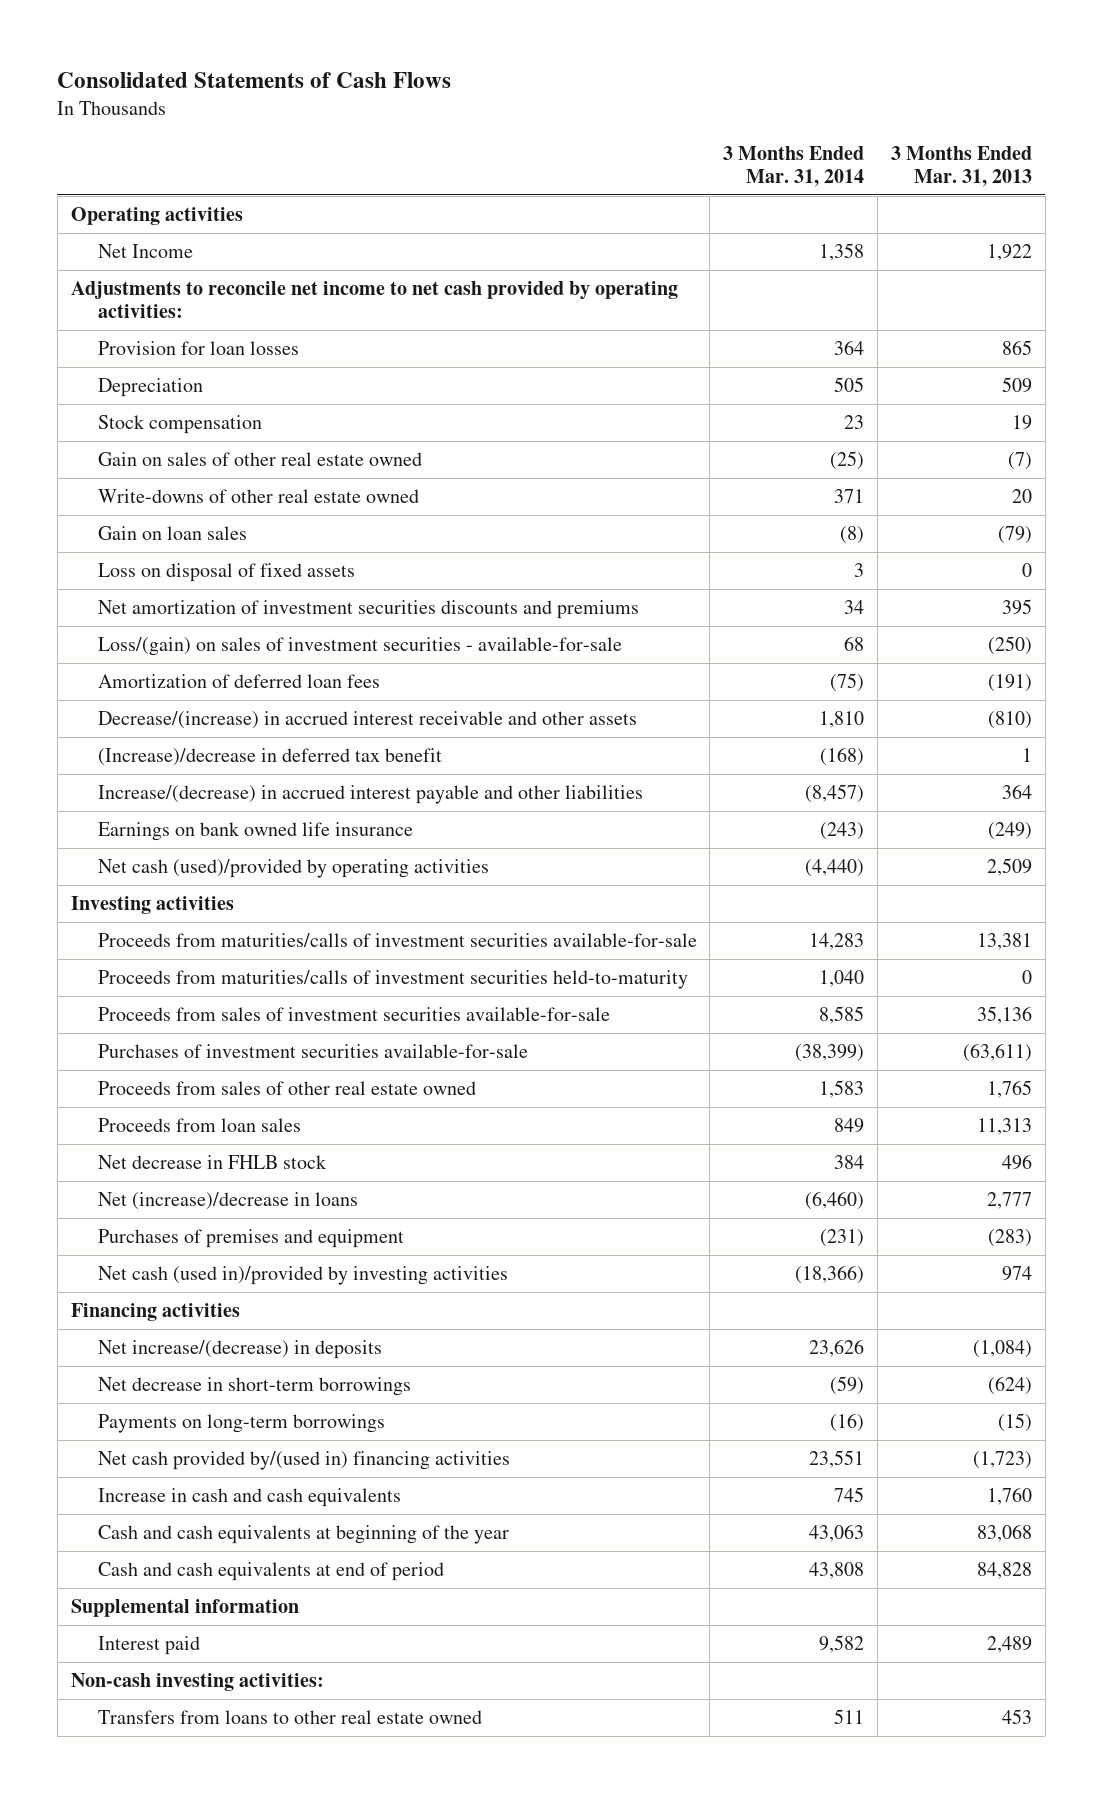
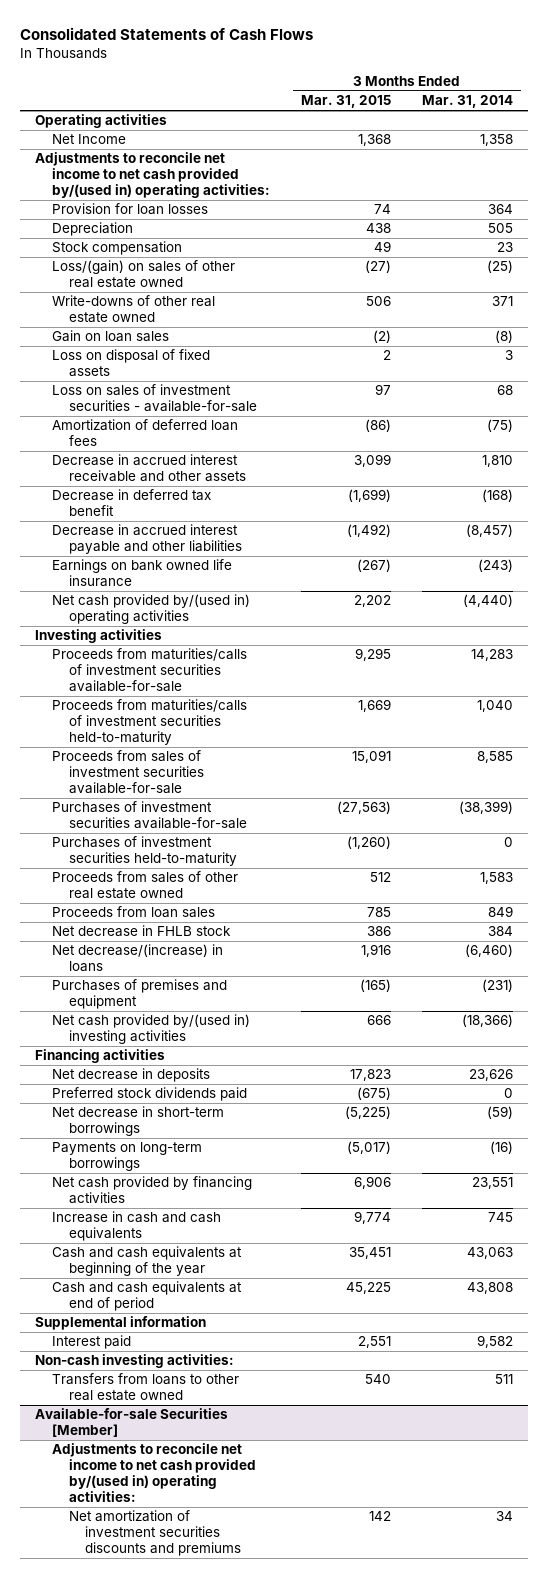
[890,146,1032,188] 3 Months Ended Mar. 31, 2013 -> none
none -> [300,95,391,109] Mar. 31, 2015
[70,280,678,318] Adjustments to reconcile net income to net cash provided by operating activities: -> [35,152,270,199] Adjustments to reconcile net income to net cash provided by/(used in) operating activities:
[97,451,422,466] Gain on sales of other real estate owned -> [51,260,235,289] Loss/(gain) on sales of other real estate owned
[97,599,639,619] Net amortization of investment securities discounts and premiums -> none
[97,636,622,656] Loss/(gain) on sales of investment securities - available-for-sale -> [51,384,257,413] Loss on sales of investment securities - available-for-sale
[97,710,637,729] Decrease/(increase) in accrued interest receivable and other assets -> [51,454,246,483] Decrease in accrued interest receivable and other assets
[97,747,442,766] (Increase)/decrease in deferred tax benefit -> [51,489,211,517] Decrease in deferred tax benefit
[97,784,643,804] Increase/(decrease) in accrued interest payable and other liabilities -> [51,524,242,555] Decrease in accrued interest payable and other liabilities
[97,858,489,878] Net cash (used)/provided by operating activities -> [51,594,250,625] Net cash provided by/(used in) operating activities
none -> [51,836,237,867] Purchases of investment securities held-to-maturity
[97,1191,358,1210] Net (increase)/decrease in loans -> [51,944,223,973] Net decrease/(increase) in loans
[97,1265,508,1285] Net cash (used in)/provided by investing activities -> [51,1014,250,1045] Net cash provided by/(used in) investing activities
[97,1339,382,1359] Net increase/(decrease) in deposits -> [51,1068,210,1083] Net decrease in deposits
none -> [51,1087,247,1102] Preferred stock dividends paid
[97,1450,510,1470] Net cash provided by/(used in) financing activities -> [51,1176,252,1205] Net cash provided by financing activities
none -> [35,1408,229,1438] Available-for-sale Securities [Member]
none -> [51,1443,256,1503] Adjustments to reconcile net income to net cash provided by/(used in) operating activities:
none -> [68,1510,242,1557] Net amortization of investment securities discounts and premiums

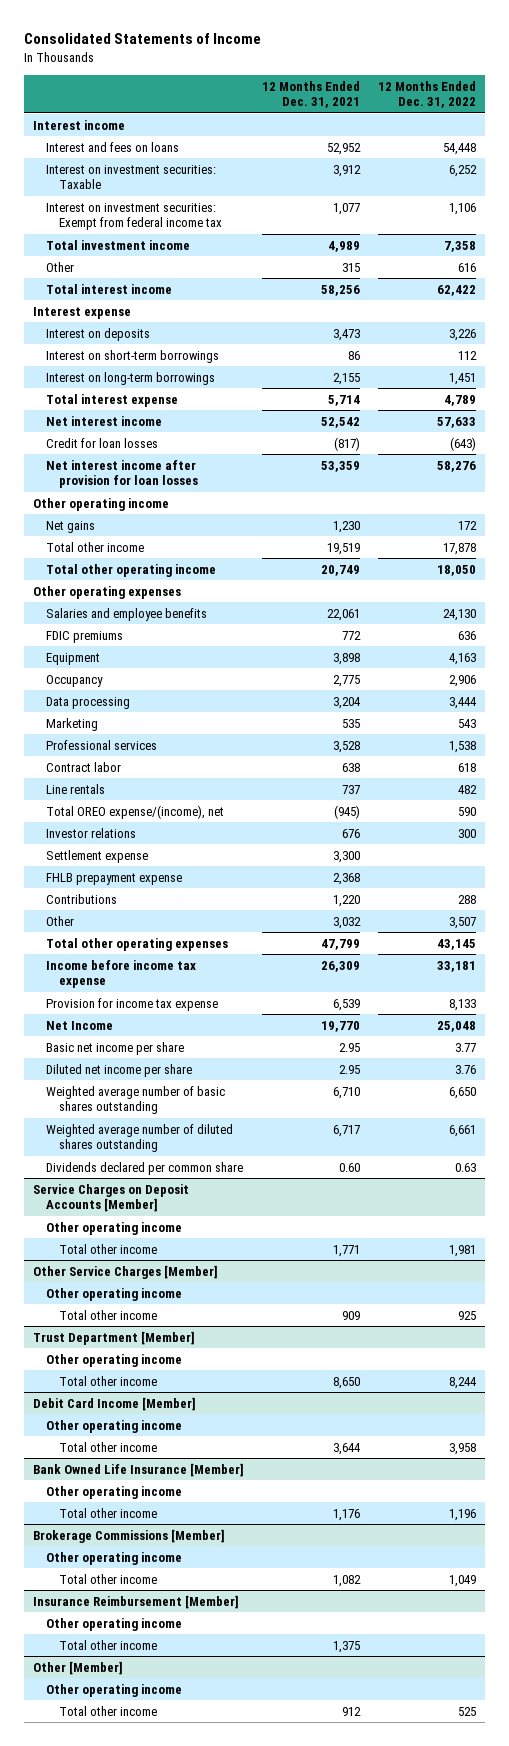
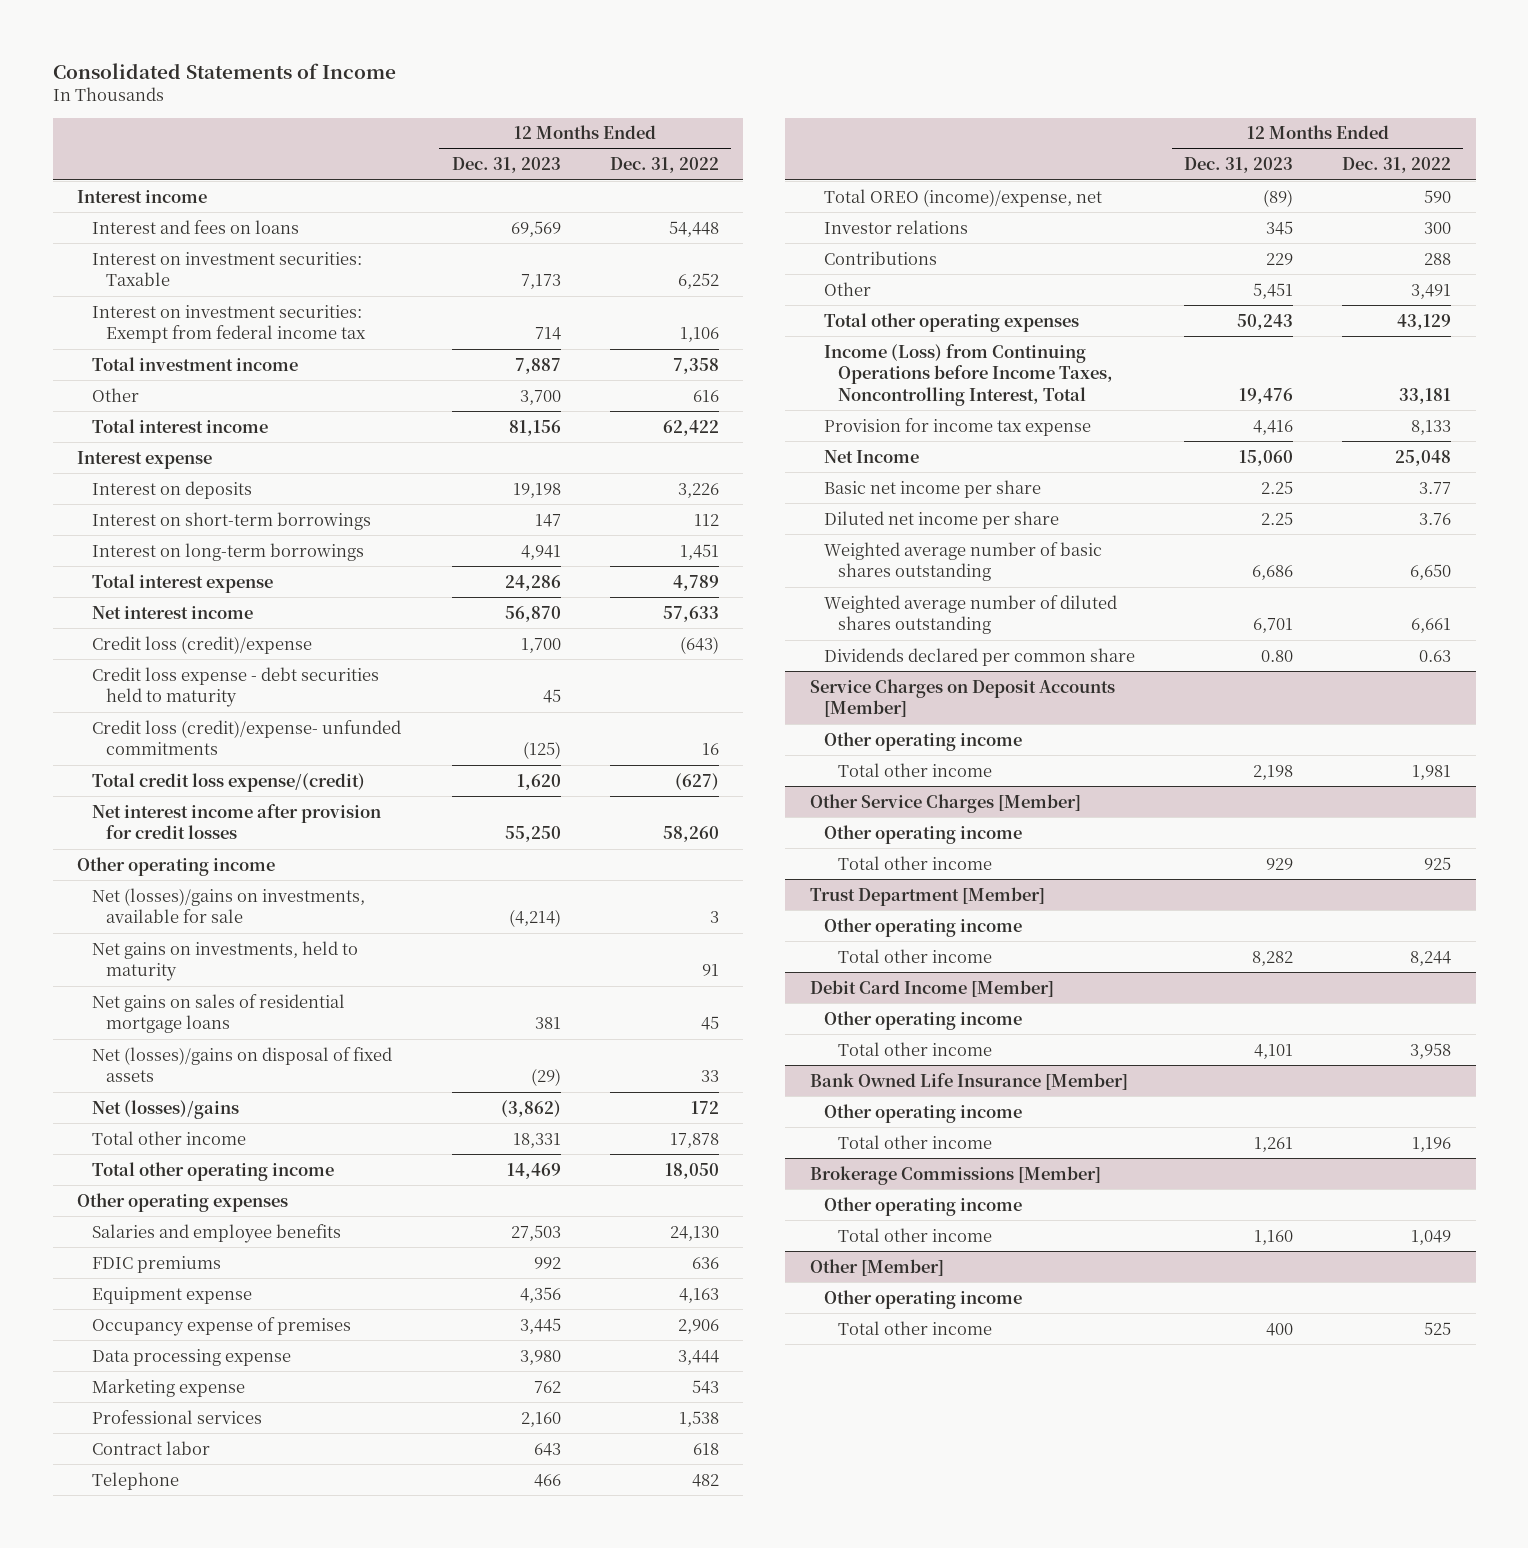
[262,80,361,109] 12 Months Ended Dec. 31, 2021 -> none
none -> [451,157,561,174] Dec. 31, 2023
[45,437,158,448] Credit for loan losses -> [91,635,312,654] Credit loss (credit)/expense
none -> [91,666,379,708] Credit loss expense - debt securities held to maturity
none -> [91,719,401,756] Credit loss (credit)/expense- unfunded commitments
none -> [91,772,365,792] Total credit loss expense/(credit)
[45,459,198,489] Net interest income after provision for loan losses -> [91,803,381,840] Net interest income after provision for credit losses
[437,460,477,472] 58,276 -> [662,826,719,843] 58,260
none -> [91,887,365,924] Net (losses)/gains on investments, available for sale
none -> [91,940,358,982] Net gains on investments, held to maturity
none -> [91,993,345,1034] Net gains on sales of residential mortgage loans
none -> [91,1046,392,1083] Net (losses)/gains on disposal of fixed assets
[45,520,95,533] Net gains -> [91,1099,239,1119] Net (losses)/gains
[45,652,100,665] Equipment -> [91,1286,252,1304] Equipment expense
[45,674,103,687] Occupancy -> [91,1316,351,1336] Occupancy expense of premises
[45,696,130,709] Data processing -> [91,1348,291,1366] Data processing expense
[45,717,98,731] Marketing -> [91,1378,245,1397] Marketing expense
[45,783,105,794] Line rentals -> [91,1471,179,1490] Telephone
[45,804,224,819] Total OREO expense/(income), net -> [824,188,1103,207] Total OREO (income)/expense, net
[45,849,148,863] Settlement expense -> none
[45,872,182,885] FHLB prepayment expense -> none
[449,916,477,929] 3,507 -> [1411,283,1452,299] 3,491
[437,938,477,950] 43,145 -> [1397,313,1452,330] 43,129
[45,959,196,989] Income before income tax expense -> [824,343,1114,406] Income (Loss) from Continuing Operations before Income Taxes, Noncontrolling Interest, Total
[32,1594,239,1609] Insurance Reimbursement [Member] -> none
[45,1617,182,1631] Other operating income -> none
[58,1639,157,1650] Total other income -> none

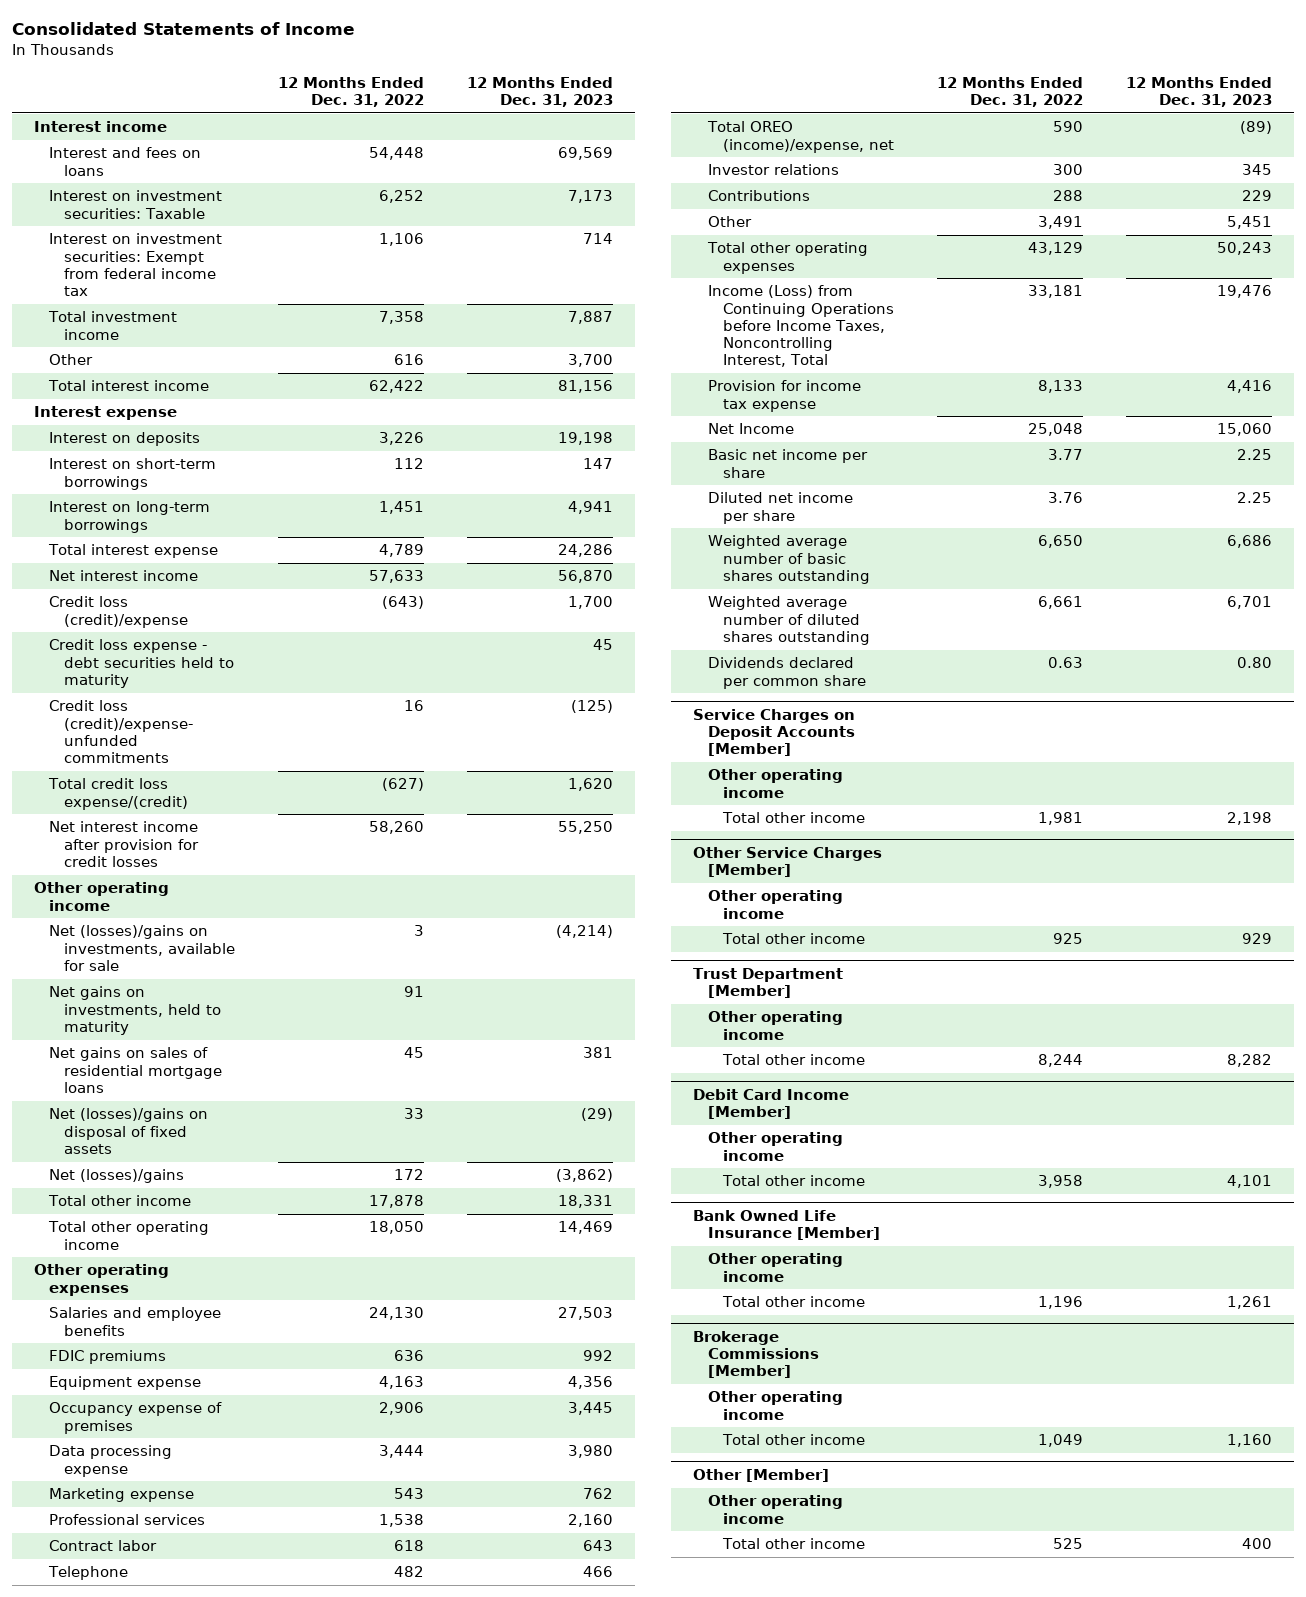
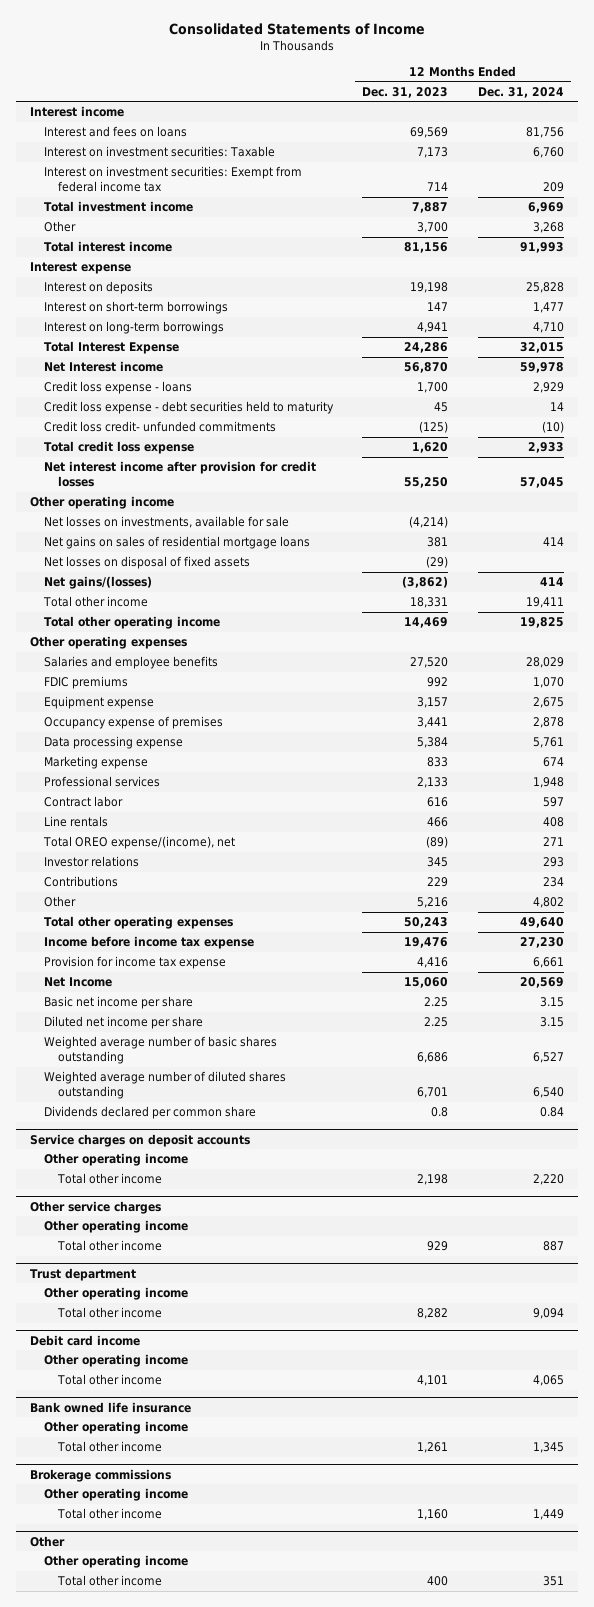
[277,76,424,107] 12 Months Ended Dec. 31, 2022 -> none
none -> [477,86,564,98] Dec. 31, 2024
[47,544,218,559] Total interest expense -> [44,341,180,355] Total Interest Expense
[48,570,198,582] Net interest income -> [44,361,164,373] Net Interest income
[48,596,188,628] Credit loss (credit)/expense -> [44,381,193,395] Credit loss expense - loans
[48,700,193,763] Credit loss (credit)/expense- unfunded commitments -> [44,421,277,433] Credit loss credit- unfunded commitments
[47,778,188,810] Total credit loss expense/(credit) -> [44,441,195,455] Total credit loss expense
[48,986,221,1035] Net gains on investments, held to maturity -> none
[48,925,235,971] Net (losses)/gains on investments, available for sale -> [44,516,290,529] Net losses on investments, available for sale
[48,1108,208,1154] Net (losses)/gains on disposal of fixed assets -> [44,556,251,570] Net losses on disposal of fixed assets
[48,1169,184,1184] Net (losses)/gains -> [44,576,153,590] Net gains/(losses)
[558,1307,614,1321] 27,503 -> [410,657,449,669] 27,520
[568,1376,614,1390] 4,356 -> [417,697,449,709] 3,157
[568,1402,614,1416] 3,445 -> [417,717,449,729] 3,441
[568,1445,614,1459] 3,980 -> [417,737,449,749] 5,384
[583,1488,614,1500] 762 -> [427,757,449,768] 833
[568,1514,614,1528] 2,160 -> [417,777,449,789] 2,133
[583,1540,614,1552] 643 -> [427,797,449,808] 616
[47,1566,128,1581] Telephone -> [44,816,109,828] Line rentals
[706,121,894,153] Total OREO (income)/expense, net -> [43,836,236,850] Total OREO expense/(income), net
[1227,216,1273,230] 5,451 -> [417,897,449,909] 5,216
[707,285,894,368] Income (Loss) from Continuing Operations before Income Taxes, Noncontrolling Interest, Total -> [44,936,255,950] Income before income tax expense
[1237,657,1273,669] 0.80 -> [431,1107,449,1118] 0.8
[692,709,855,757] Service Charges on Deposit Accounts [Member] -> [30,1133,251,1147] Service charges on deposit accounts
[692,847,882,878] Other Service Charges [Member] -> [30,1200,162,1214] Other service charges
[692,968,843,999] Trust Department [Member] -> [30,1267,137,1281] Trust department
[692,1089,849,1120] Debit Card Income [Member] -> [30,1334,141,1346] Debit card income
[692,1210,880,1241] Bank Owned Life Insurance [Member] -> [30,1401,192,1413] Bank owned life insurance
[692,1331,819,1379] Brokerage Commissions [Member] -> [30,1468,172,1482] Brokerage commissions
[692,1469,829,1483] Other [Member] -> [30,1535,66,1547] Other

